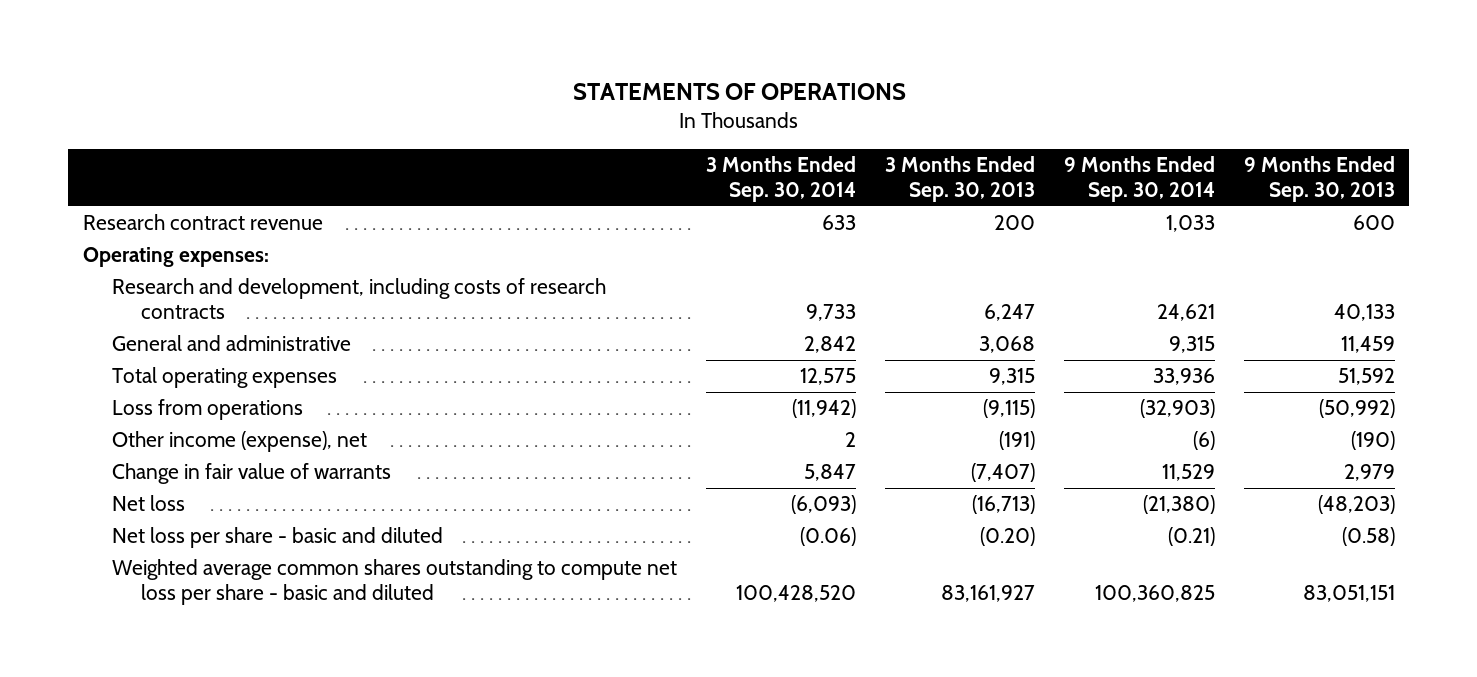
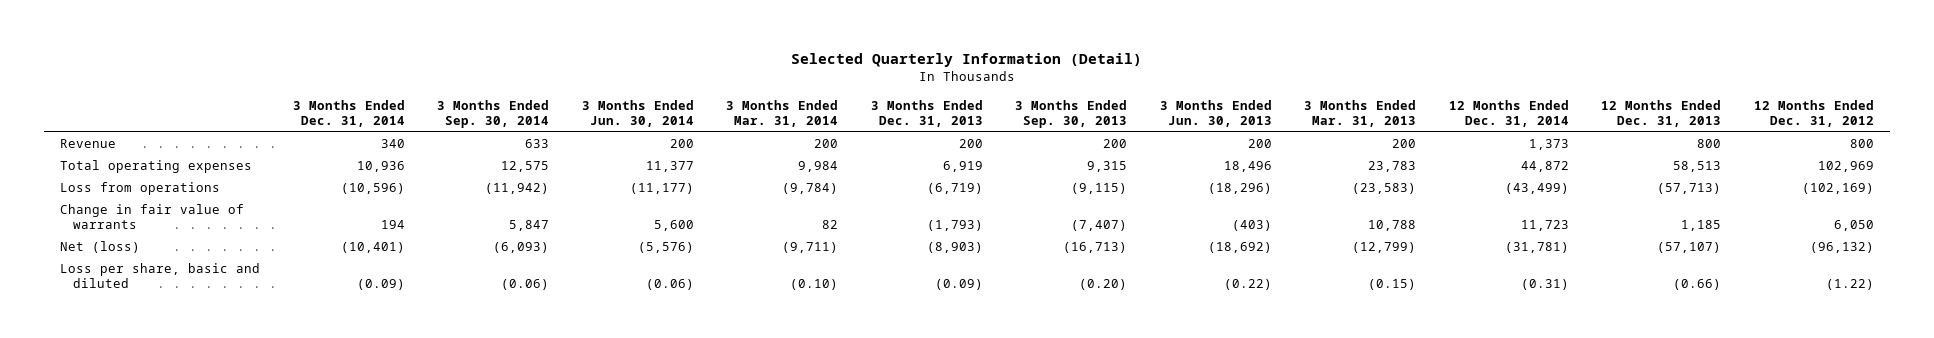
[572,83,906,101] STATEMENTS OF OPERATIONS -> [791,52,1143,67] Selected Quarterly Information (Detail)
[1063,156,1215,203] 9 Months Ended Sep. 30, 2014 -> none
[1243,156,1395,203] 9 Months Ended Sep. 30, 2013 -> none
none -> [292,99,405,127] 3 Months Ended Dec. 31, 2014
none -> [581,99,694,127] 3 Months Ended Jun. 30, 2014
none -> [726,99,839,127] 3 Months Ended Mar. 31, 2014
none -> [870,99,983,127] 3 Months Ended Dec. 31, 2013
none -> [1159,99,1272,127] 3 Months Ended Jun. 30, 2013
none -> [1304,99,1417,127] 3 Months Ended Mar. 31, 2013
none -> [1448,99,1569,127] 12 Months Ended Dec. 31, 2014
none -> [1601,99,1722,127] 12 Months Ended Dec. 31, 2013
none -> [1753,99,1874,127] 12 Months Ended Dec. 31, 2012
[82,247,269,268] Operating expenses: -> none
[111,278,606,320] Research and development, including costs of research contracts -> none
[111,335,351,352] General and administrative -> none
[82,214,323,231] Research contract revenue -> [60,138,117,148] Revenue
[111,431,367,453] Other income (expense), net -> none
[111,559,677,606] Weighted average common shares outstanding to compute net loss per share - basic and diluted -> none
[111,495,185,512] Net loss -> [60,240,141,253] Net (loss)
[111,527,443,549] Net loss per share - basic and diluted -> [60,262,261,288] Loss per share, basic and diluted

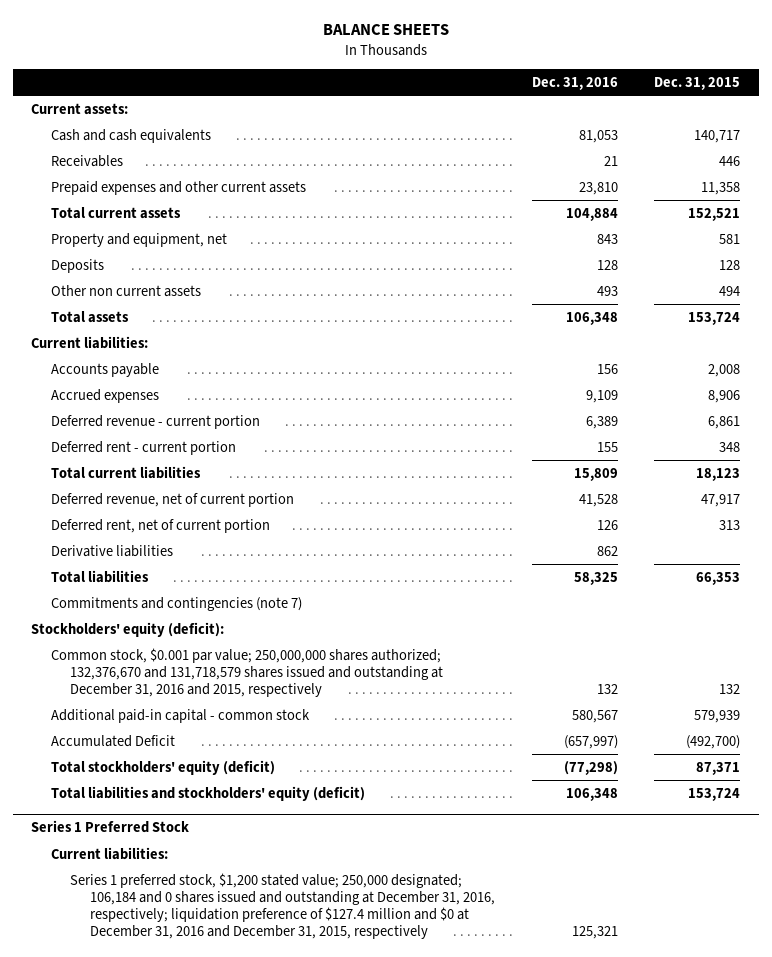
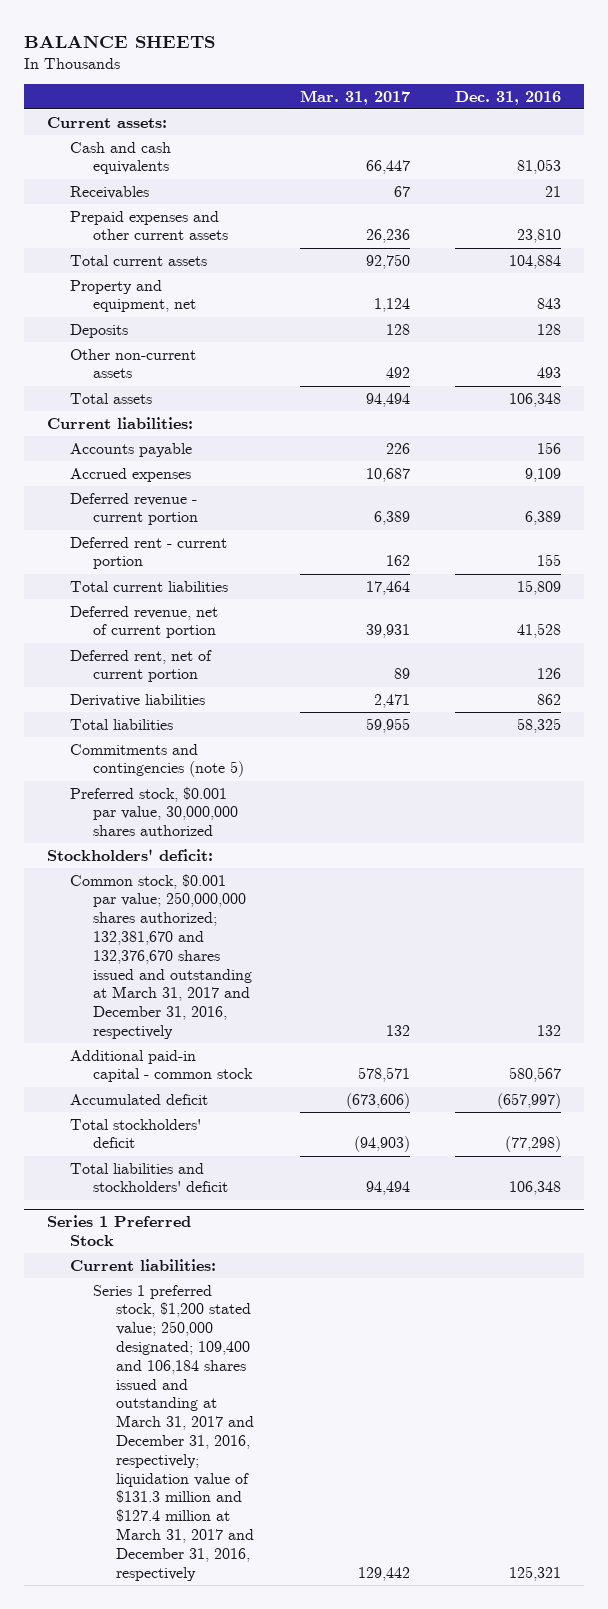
[654,76,741,90] Dec. 31, 2015 -> none
none -> [299,89,410,105] Mar. 31, 2017
[50,284,201,297] Other non current assets -> [69,348,196,379] Other non-current assets
[50,596,302,611] Commitments and contingencies (note 7) -> [69,743,245,778] Commitments and contingencies (note 5)
none -> [69,786,239,837] Preferred stock, $0.001 par value, 30,000,000 shares authorized
[31,621,225,637] Stockholders' equity (deficit): -> [46,848,213,861] Stockholders' deficit:
[50,647,444,697] Common stock, $0.001 par value; 250,000,000 shares authorized; 132,376,670 and 131,718,579 shares issued and outstanding at December 31, 2016 and 2015, respectively -> [69,873,253,1040] Common stock, $0.001 par value; 250,000,000 shares authorized; 132,381,670 and 132,376,670 shares issued and outstanding at March 31, 2017 and December 31, 2016, respectively
[50,734,175,747] Accumulated Deficit -> [69,1093,208,1105] Accumulated deficit
[50,759,275,775] Total stockholders' equity (deficit) -> [69,1118,201,1149] Total stockholders' deficit
[50,785,365,801] Total liabilities and stockholders' equity (deficit) -> [69,1162,229,1193] Total liabilities and stockholders' deficit
[70,872,495,939] Series 1 preferred stock, $1,200 stated value; 250,000 designated; 106,184 and 0 shares issued and outstanding at December 31, 2016, respectively; liquidation preference of $127.4 million and $0 at December 31, 2016 and December 31, 2015, respectively -> [93,1284,255,1581] Series 1 preferred stock, $1,200 stated value; 250,000 designated; 109,400 and 106,184 shares issued and outstanding at March 31, 2017 and December 31, 2016, respectively; liquidation value of $131.3 million and $127.4 million at March 31, 2017 and December 31, 2016, respectively

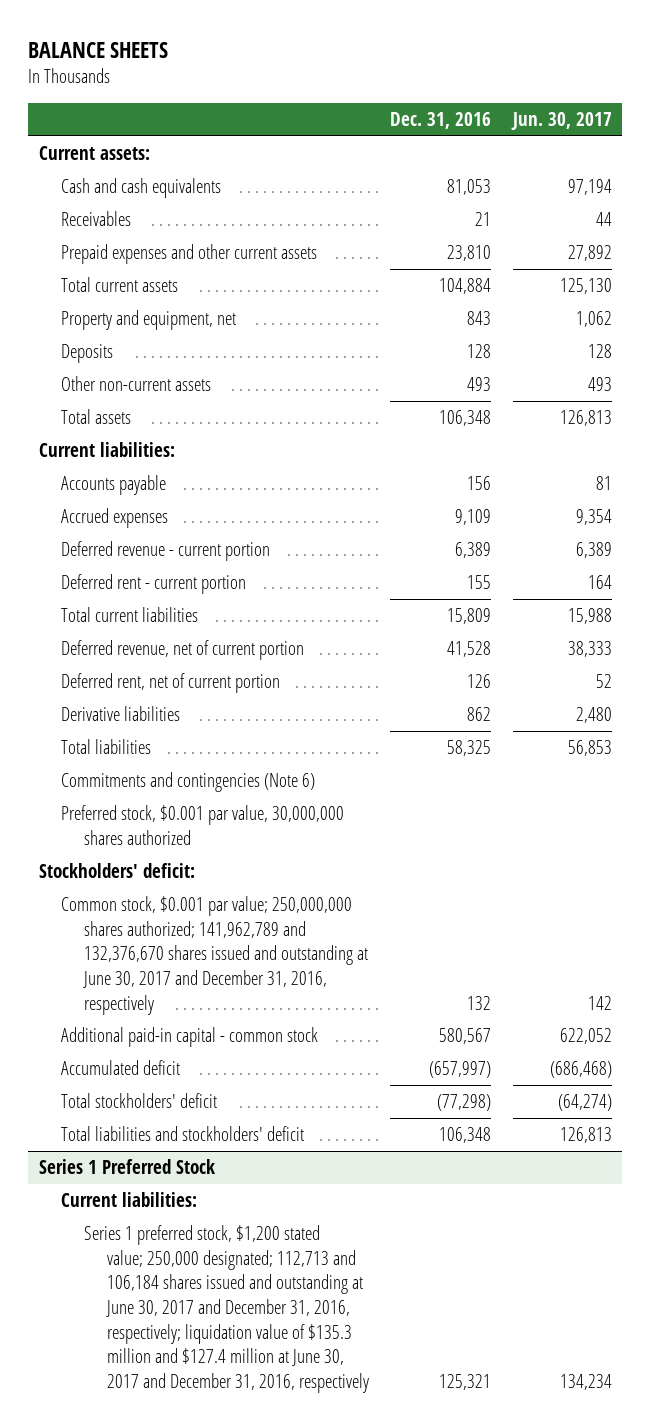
[299,89,410,105] Mar. 31, 2017 -> none
none -> [510,111,612,130] Jun. 30, 2017
[69,743,245,778] Commitments and contingencies (note 5) -> [61,772,316,793] Commitments and contingencies (Note 6)
[69,873,253,1040] Common stock, $0.001 par value; 250,000,000 shares authorized; 132,381,670 and 132,376,670 shares issued and outstanding at March 31, 2017 and December 31, 2016, respectively -> [61,896,368,1015] Common stock, $0.001 par value; 250,000,000 shares authorized; 141,962,789 and 132,376,670 shares issued and outstanding at June 30, 2017 and December 31, 2016, respectively
[93,1284,255,1581] Series 1 preferred stock, $1,200 stated value; 250,000 designated; 109,400 and 106,184 shares issued and outstanding at March 31, 2017 and December 31, 2016, respectively; liquidation value of $131.3 million and $127.4 million at March 31, 2017 and December 31, 2016, respectively -> [83,1225,369,1393] Series 1 preferred stock, $1,200 stated value; 250,000 designated; 112,713 and 106,184 shares issued and outstanding at June 30, 2017 and December 31, 2016, respectively; liquidation value of $135.3 million and $127.4 million at June 30, 2017 and December 31, 2016, respectively

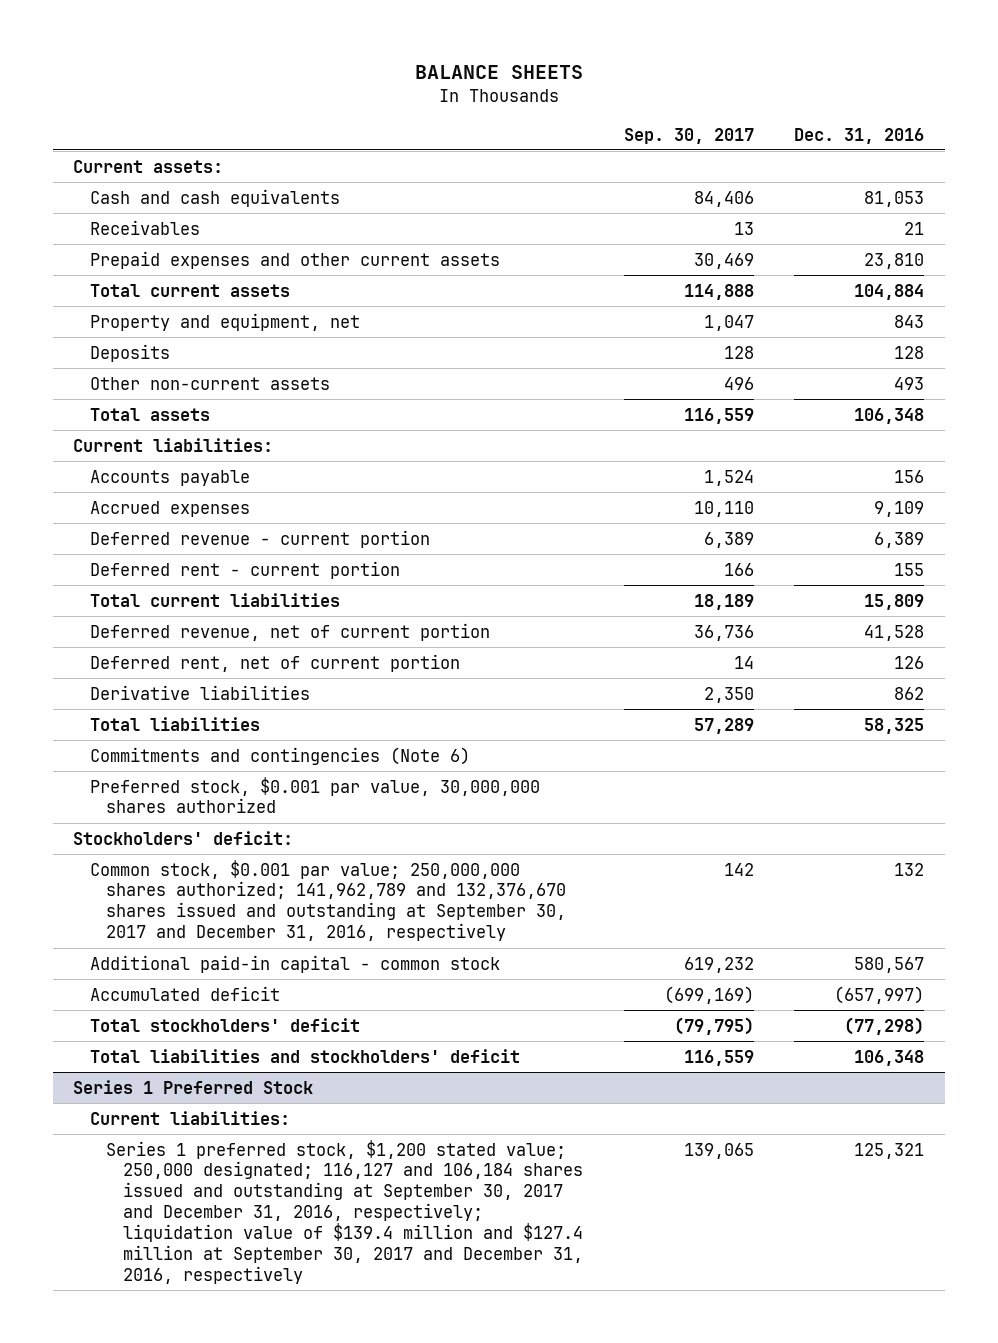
[510,111,612,130] Jun. 30, 2017 -> none
none -> [623,127,754,144] Sep. 30, 2017
[61,896,368,1015] Common stock, $0.001 par value; 250,000,000 shares authorized; 141,962,789 and 132,376,670 shares issued and outstanding at June 30, 2017 and December 31, 2016, respectively -> [89,859,567,942] Common stock, $0.001 par value; 250,000,000 shares authorized; 141,962,789 and 132,376,670 shares issued and outstanding at September 30, 2017 and December 31, 2016, respectively
[83,1225,369,1393] Series 1 preferred stock, $1,200 stated value; 250,000 designated; 112,713 and 106,184 shares issued and outstanding at June 30, 2017 and December 31, 2016, respectively; liquidation value of $135.3 million and $127.4 million at June 30, 2017 and December 31, 2016, respectively -> [106,1139,583,1285] Series 1 preferred stock, $1,200 stated value; 250,000 designated; 116,127 and 106,184 shares issued and outstanding at September 30, 2017 and December 31, 2016, respectively; liquidation value of $139.4 million and $127.4 million at September 30, 2017 and December 31, 2016, respectively

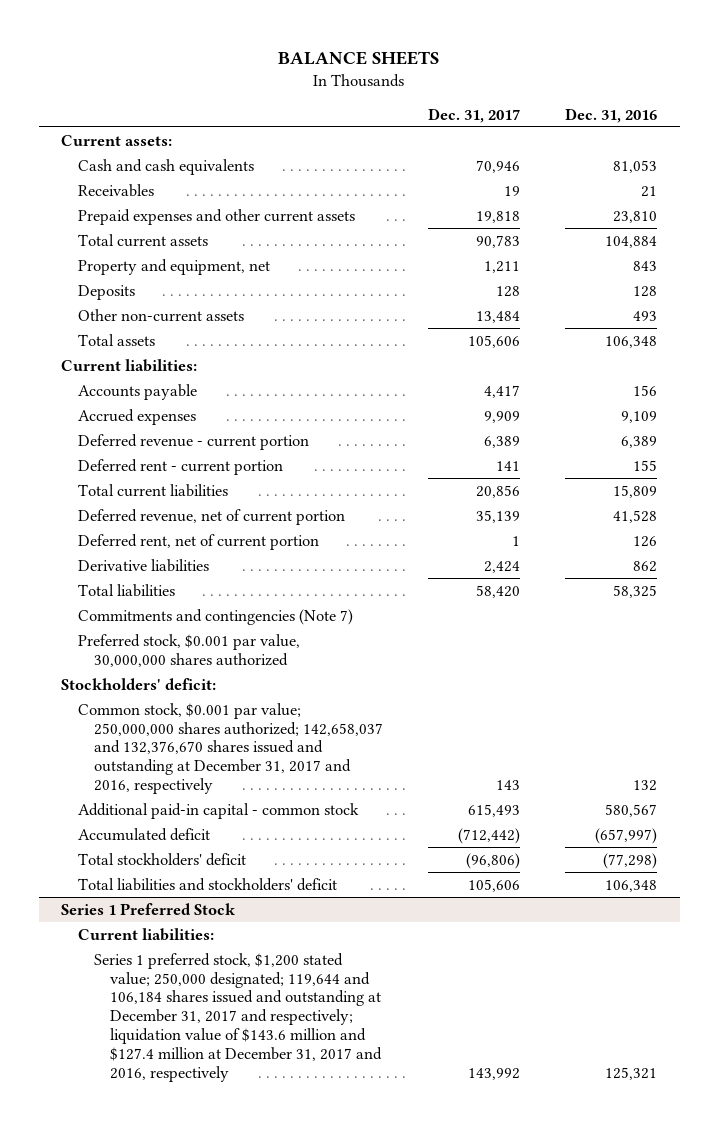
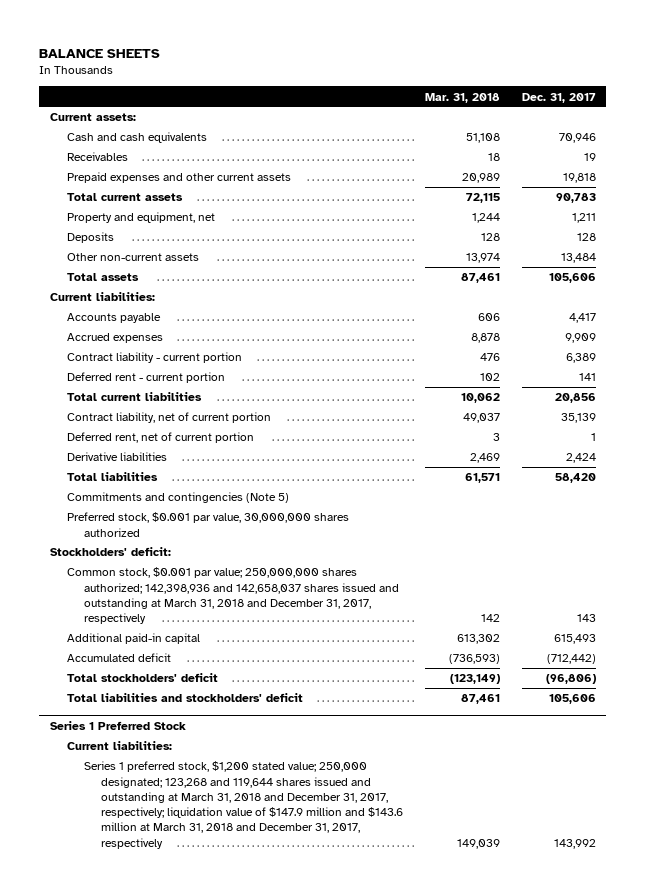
[565,107,658,123] Dec. 31, 2016 -> none
none -> [424,92,500,103] Mar. 31, 2018
[77,433,309,450] Deferred revenue - current portion -> [66,352,242,364] Contract liability - current portion
[77,508,345,525] Deferred revenue, net of current portion -> [66,412,271,424] Contract liability, net of current portion
[77,608,353,625] Commitments and contingencies (Note 7) -> [66,492,289,504] Commitments and contingencies (Note 5)
[77,702,383,795] Common stock, $0.001 par value; 250,000,000 shares authorized; 142,658,037 and 132,376,670 shares issued and outstanding at December 31, 2017 and 2016, respectively -> [66,567,400,625] Common stock, $0.001 par value; 250,000,000 shares authorized; 142,398,936 and 142,658,037 shares issued and outstanding at March 31, 2018 and December 31, 2017, respectively
[77,802,359,819] Additional paid-in capital - common stock -> [66,633,200,645] Additional paid-in capital
[93,952,383,1083] Series 1 preferred stock, $1,200 stated value; 250,000 designated; 119,644 and 106,184 shares issued and outstanding at December 31, 2017 and respectively; liquidation value of $143.6 million and $127.4 million at December 31, 2017 and 2016, respectively -> [84,761,404,849] Series 1 preferred stock, $1,200 stated value; 250,000 designated; 123,268 and 119,644 shares issued and outstanding at March 31, 2018 and December 31, 2017, respectively; liquidation value of $147.9 million and $143.6 million at March 31, 2018 and December 31, 2017, respectively

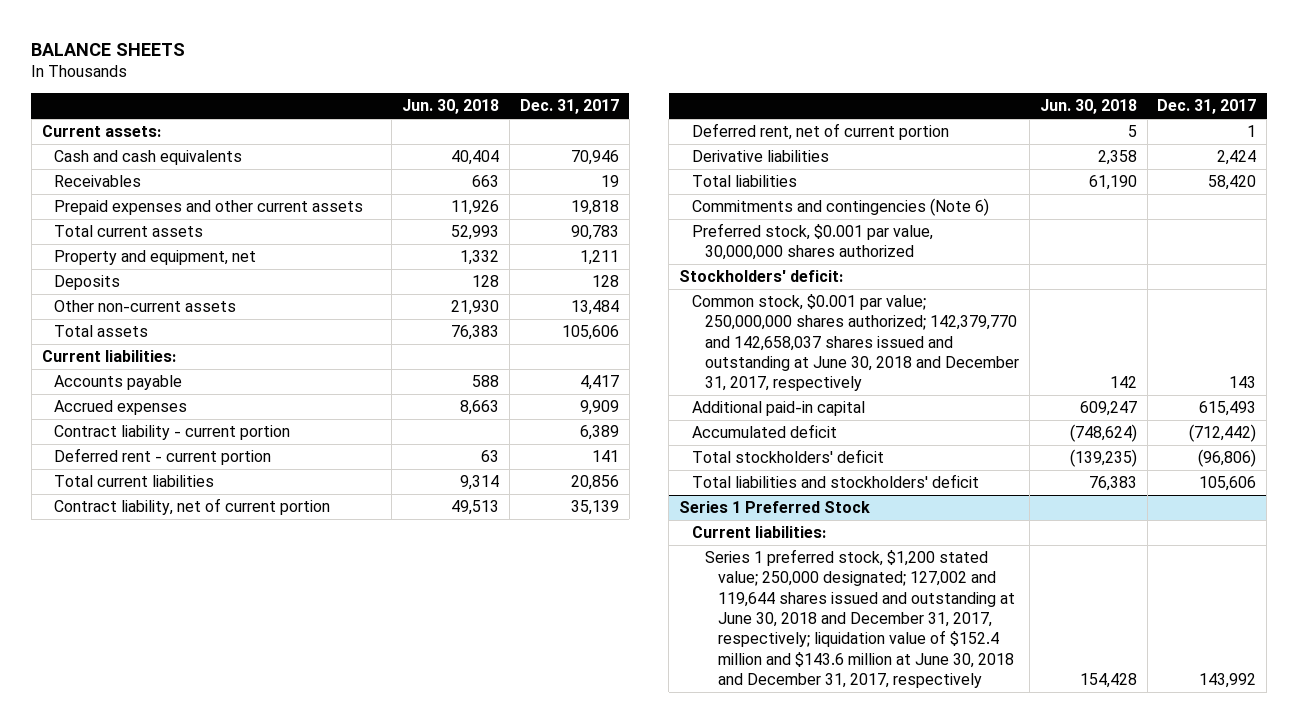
[424,92,500,103] Mar. 31, 2018 -> none
none -> [402,99,500,115] Jun. 30, 2018
[66,492,289,504] Commitments and contingencies (Note 5) -> [692,198,990,217] Commitments and contingencies (Note 6)
[66,567,400,625] Common stock, $0.001 par value; 250,000,000 shares authorized; 142,398,936 and 142,658,037 shares issued and outstanding at March 31, 2018 and December 31, 2017, respectively -> [692,294,1019,392] Common stock, $0.001 par value; 250,000,000 shares authorized; 142,379,770 and 142,658,037 shares issued and outstanding at June 30, 2018 and December 31, 2017, respectively
[84,761,404,849] Series 1 preferred stock, $1,200 stated value; 250,000 designated; 123,268 and 119,644 shares issued and outstanding at March 31, 2018 and December 31, 2017, respectively; liquidation value of $147.9 million and $143.6 million at March 31, 2018 and December 31, 2017, respectively -> [704,549,1015,688] Series 1 preferred stock, $1,200 stated value; 250,000 designated; 127,002 and 119,644 shares issued and outstanding at June 30, 2018 and December 31, 2017, respectively; liquidation value of $152.4 million and $143.6 million at June 30, 2018 and December 31, 2017, respectively

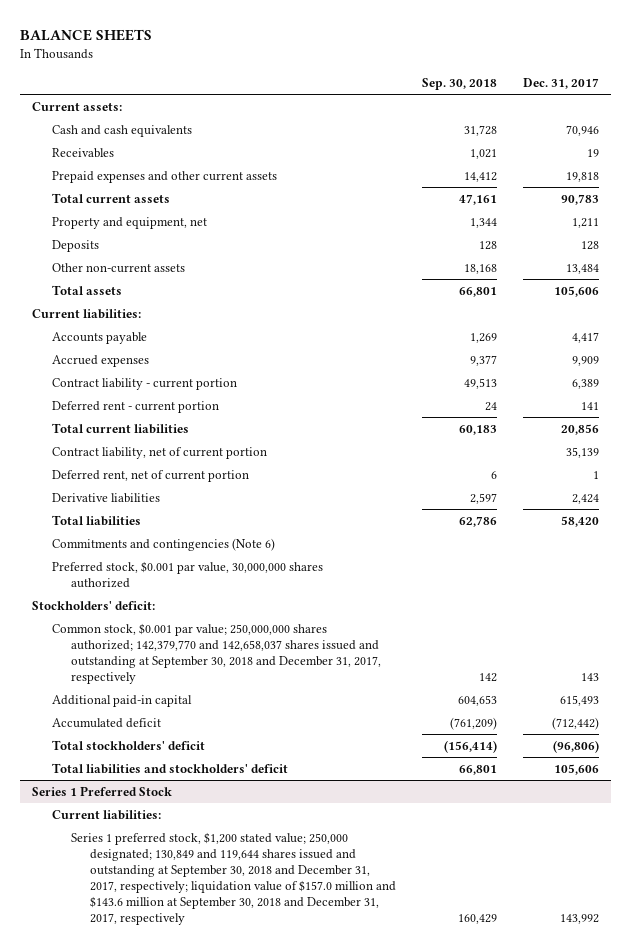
[402,99,500,115] Jun. 30, 2018 -> none
none -> [422,77,498,90] Sep. 30, 2018
[692,294,1019,392] Common stock, $0.001 par value; 250,000,000 shares authorized; 142,379,770 and 142,658,037 shares issued and outstanding at June 30, 2018 and December 31, 2017, respectively -> [51,622,382,684] Common stock, $0.001 par value; 250,000,000 shares authorized; 142,379,770 and 142,658,037 shares issued and outstanding at September 30, 2018 and December 31, 2017, respectively
[704,549,1015,688] Series 1 preferred stock, $1,200 stated value; 250,000 designated; 127,002 and 119,644 shares issued and outstanding at June 30, 2018 and December 31, 2017, respectively; liquidation value of $152.4 million and $143.6 million at June 30, 2018 and December 31, 2017, respectively -> [71,831,397,926] Series 1 preferred stock, $1,200 stated value; 250,000 designated; 130,849 and 119,644 shares issued and outstanding at September 30, 2018 and December 31, 2017, respectively; liquidation value of $157.0 million and $143.6 million at September 30, 2018 and December 31, 2017, respectively

